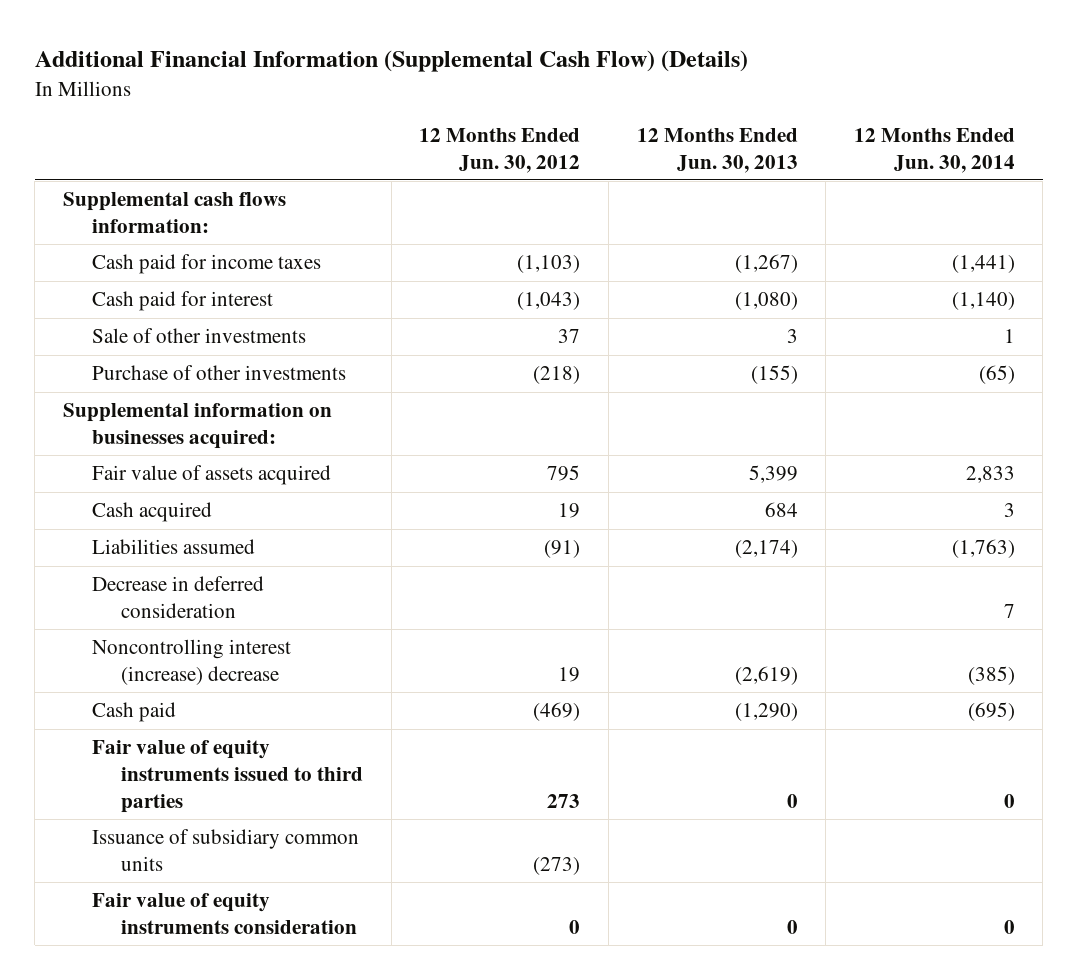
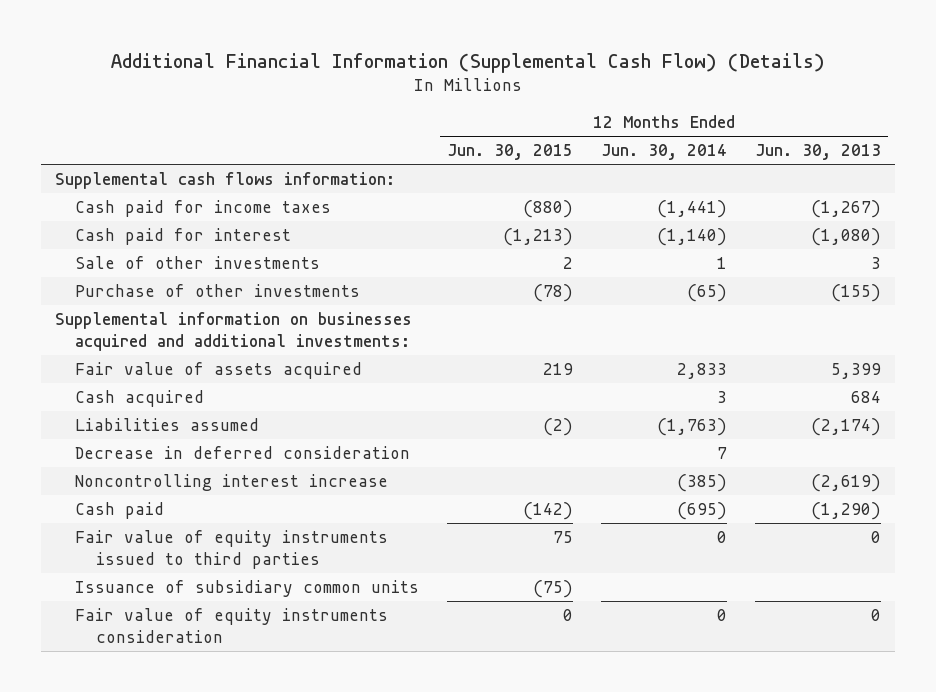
[419,127,581,173] 12 Months Ended Jun. 30, 2012 -> none
none -> [447,144,574,161] Jun. 30, 2015
[62,403,332,449] Supplemental information on businesses acquired: -> [54,312,412,352] Supplemental information on businesses acquired and additional investments:
[91,639,291,685] Noncontrolling interest (increase) decrease -> [75,474,389,492] Noncontrolling interest increase

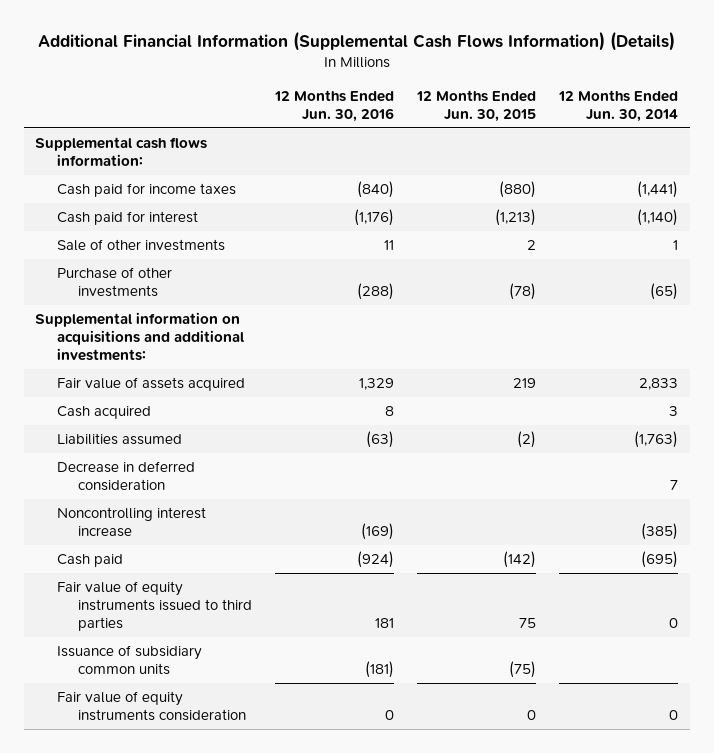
[111,52,826,73] Additional Financial Information (Supplemental Cash Flow) (Details) -> [37,31,675,52] Additional Financial Information (Supplemental Cash Flows Information) (Details)
[755,144,882,161] Jun. 30, 2013 -> none
none -> [273,90,394,123] 12 Months Ended Jun. 30, 2016
[54,312,412,352] Supplemental information on businesses acquired and additional investments: -> [35,312,244,361] Supplemental information on acquisitions and additional investments:

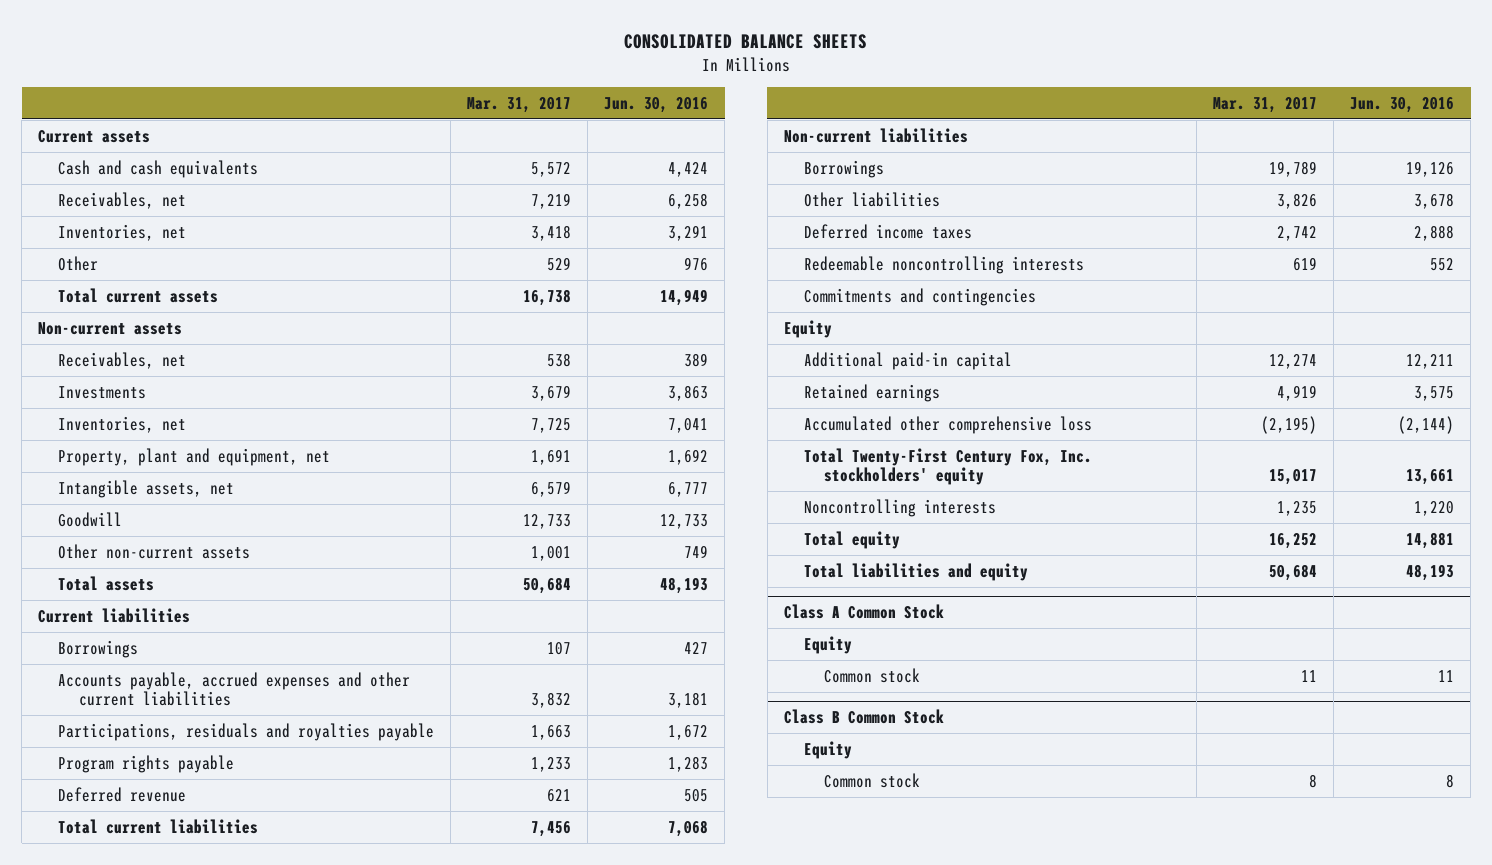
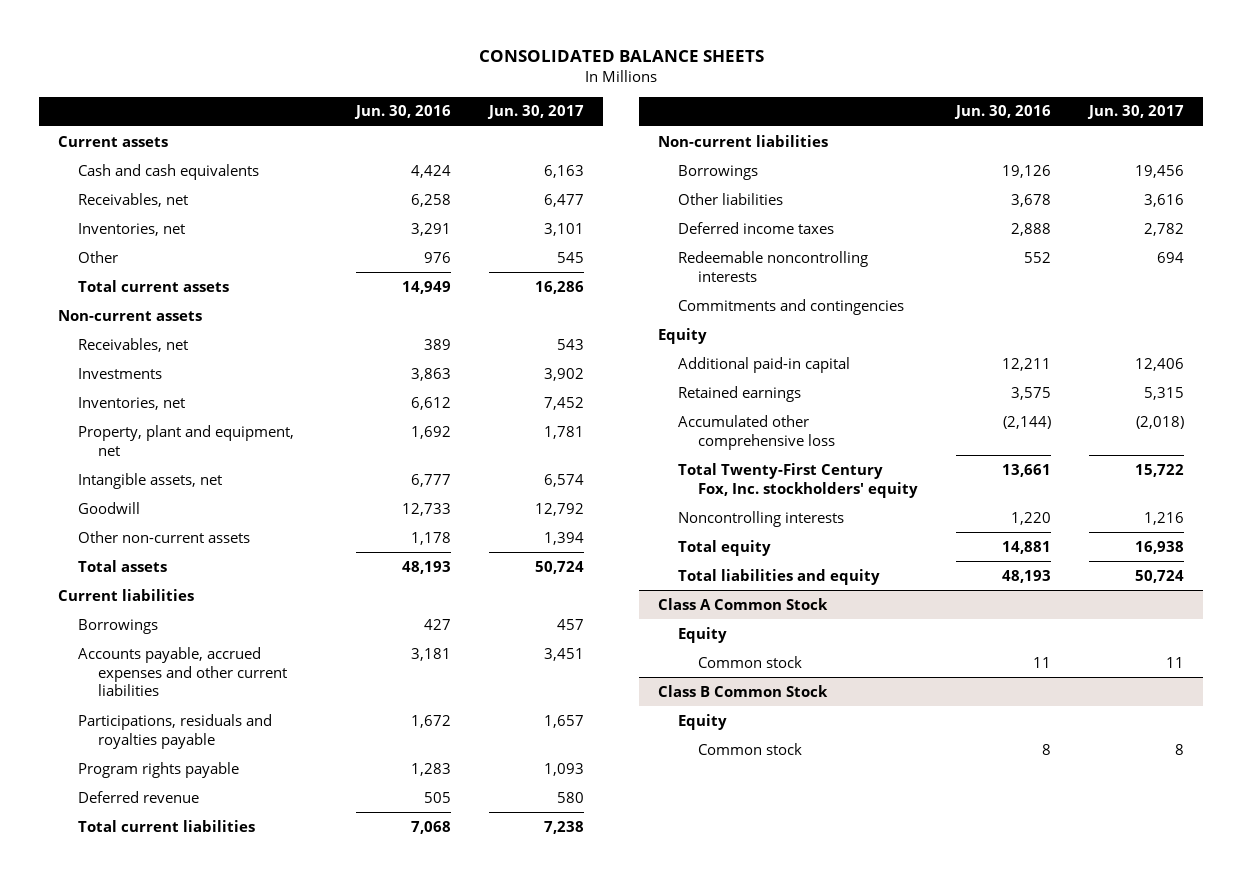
[467,97,572,114] Mar. 31, 2017 -> none
none -> [486,105,584,120] Jun. 30, 2017
[668,417,709,433] 7,041 -> [410,396,451,410] 6,612
[684,544,709,558] 749 -> [410,531,451,545] 1,178

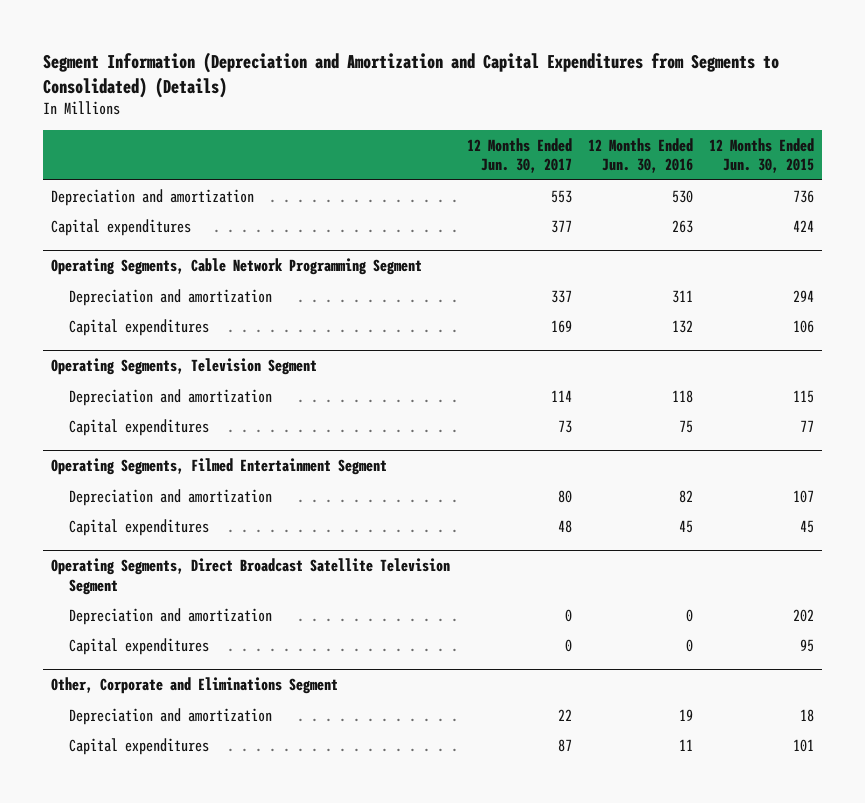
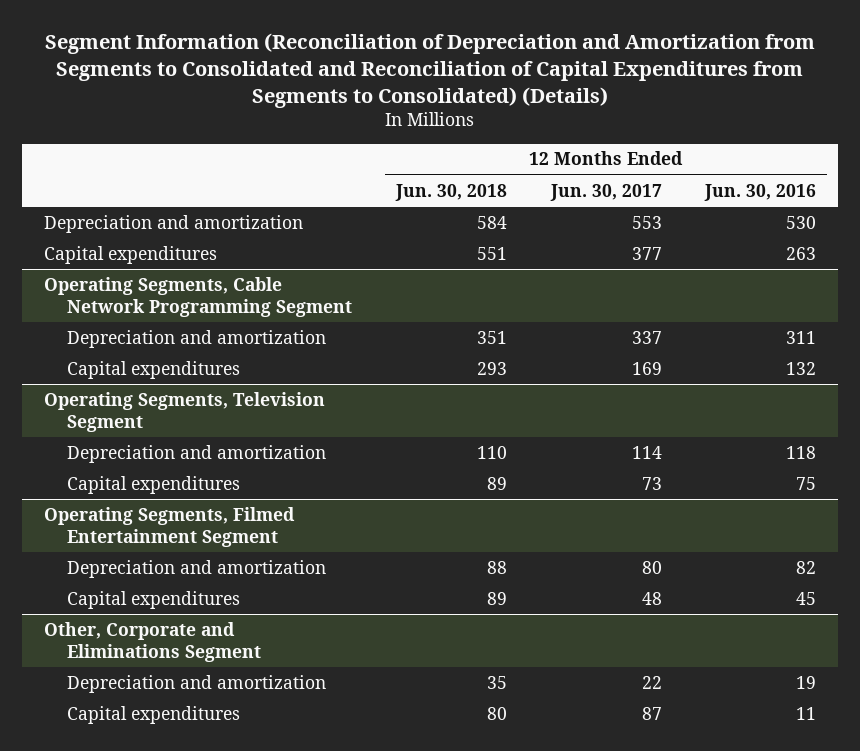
[43,51,780,98] Segment Information (Depreciation and Amortization and Capital Expenditures from Segments to Consolidated) (Details) -> [45,32,816,108] Segment Information (Reconciliation of Depreciation and Amortization from Segments to Consolidated and Reconciliation of Capital Expenditures from Segments to Consolidated) (Details)
[709,137,815,174] 12 Months Ended Jun. 30, 2015 -> none
none -> [394,183,507,201] Jun. 30, 2018
[51,558,451,595] Operating Segments, Direct Broadcast Satellite Television Segment -> none
[68,607,272,625] Depreciation and amortization -> none
[68,637,209,655] Capital expenditures -> none

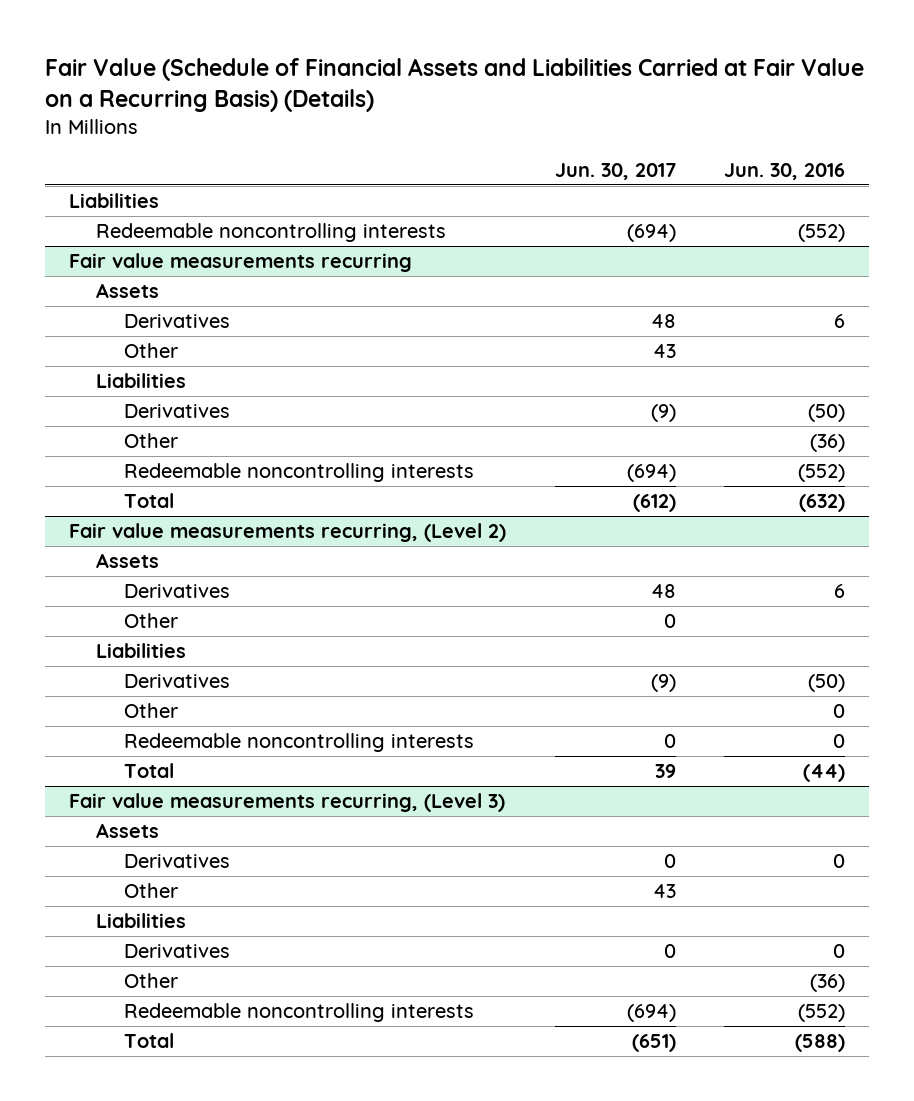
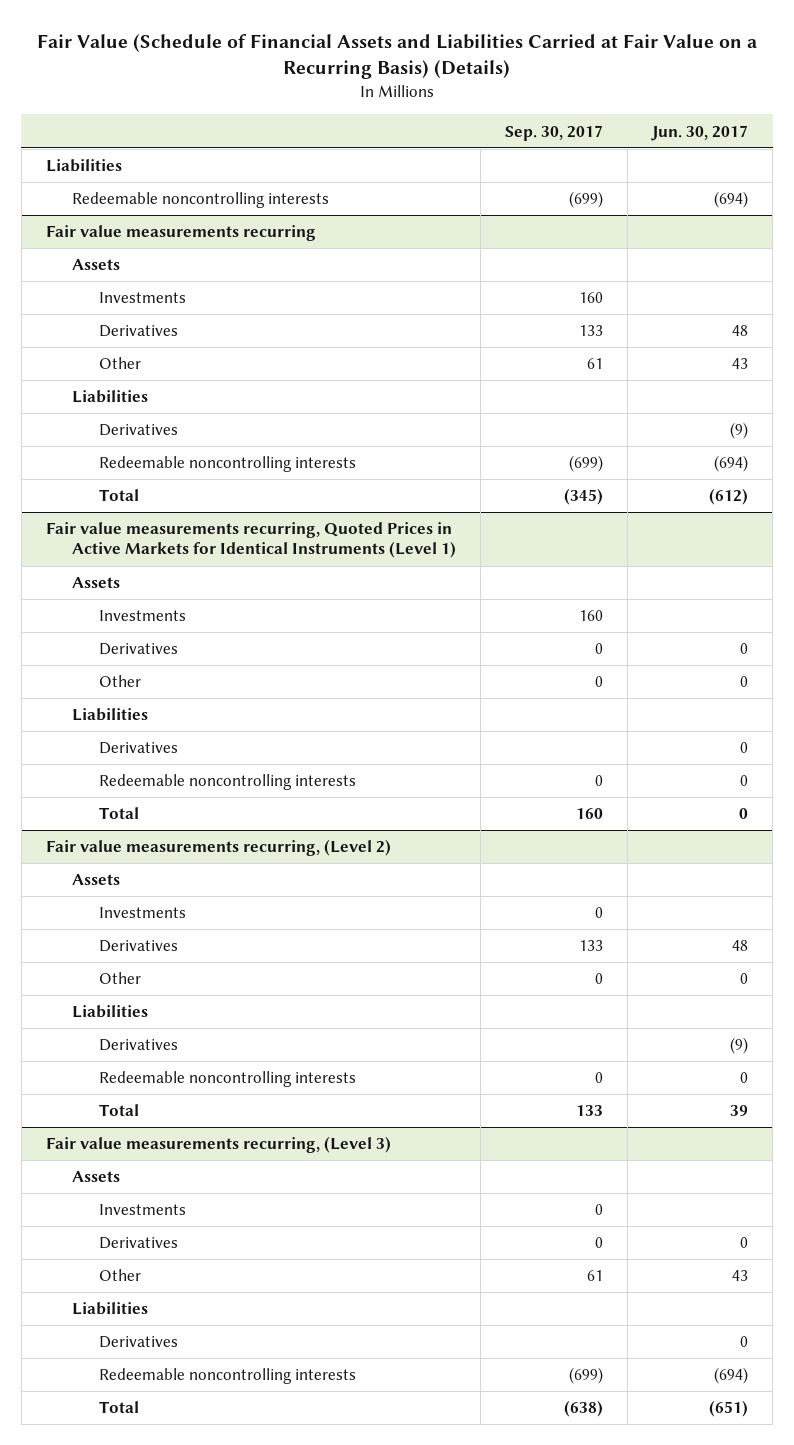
[723,162,845,180] Jun. 30, 2016 -> none
none -> [505,124,604,141] Sep. 30, 2017
none -> [98,292,186,304] Investments
[123,433,178,449] Other -> none
none -> [46,522,457,559] Fair value measurements recurring, Quoted Prices in Active Markets for Identical Instruments (Level 1)
none -> [72,577,121,589] Assets
none -> [98,610,186,622] Investments
none -> [98,643,178,656] Derivatives
none -> [98,675,141,688] Other
none -> [72,708,149,722] Liabilities
none -> [98,742,178,755] Derivatives
none -> [98,774,356,791] Redeemable noncontrolling interests
none -> [98,807,139,820] Total
none -> [98,907,186,919] Investments
[123,703,178,719] Other -> none
none -> [98,1204,186,1216] Investments
[123,973,178,989] Other -> none

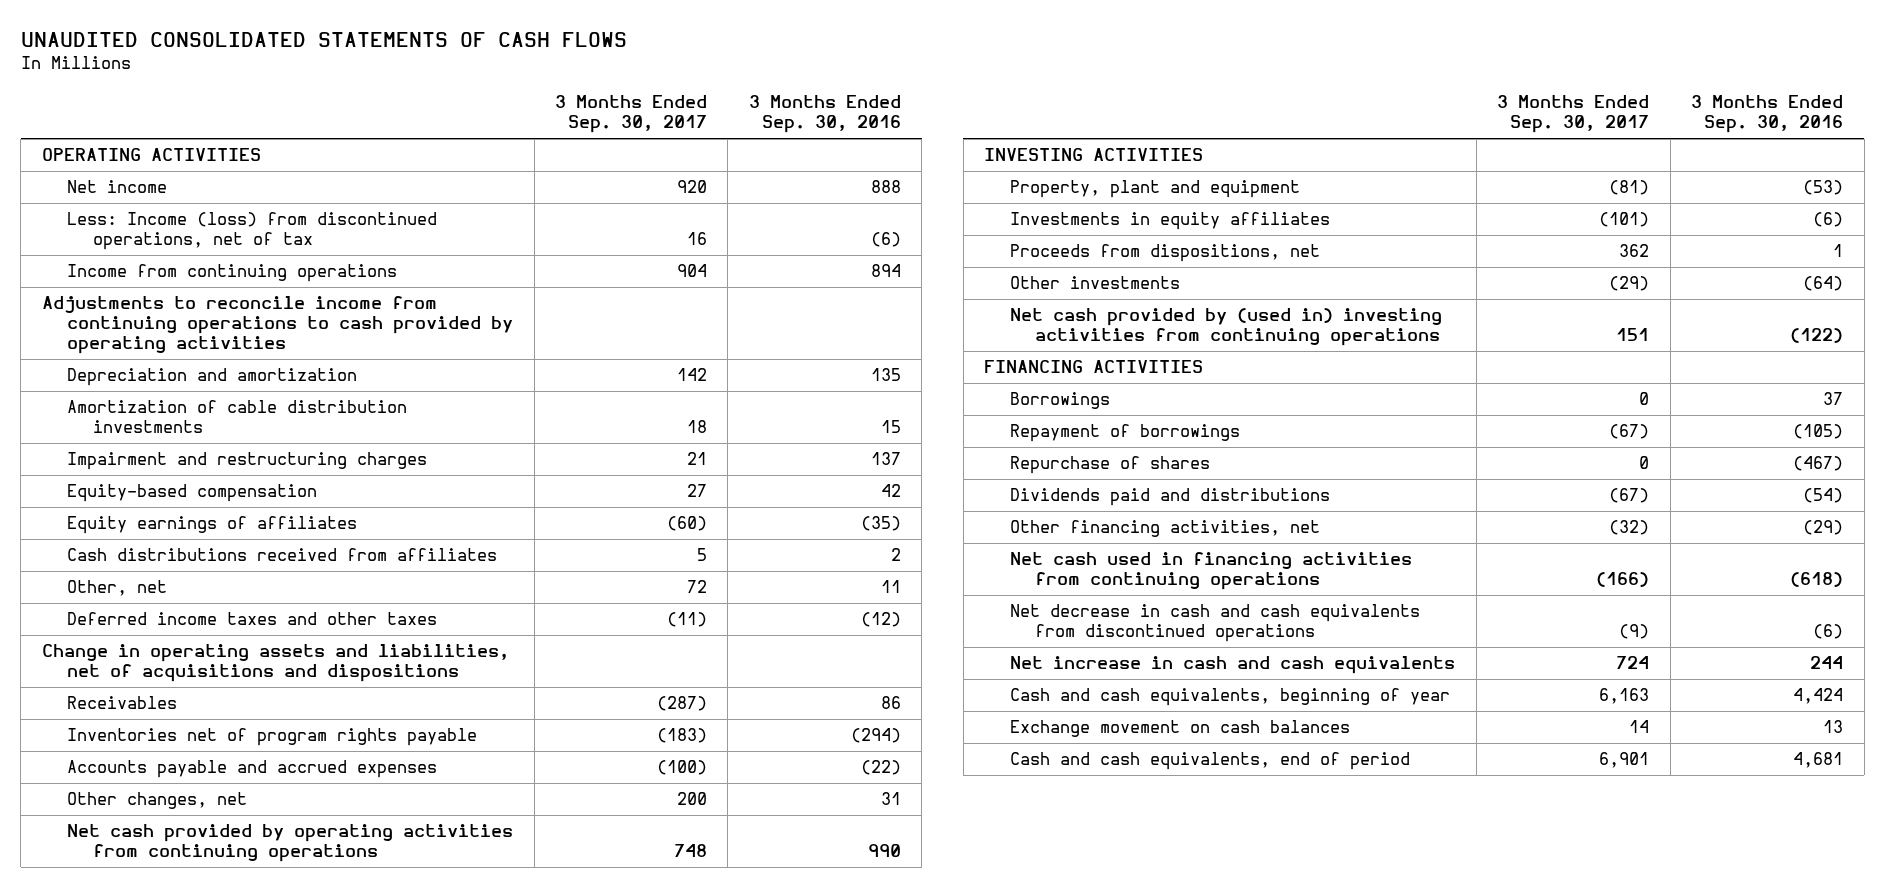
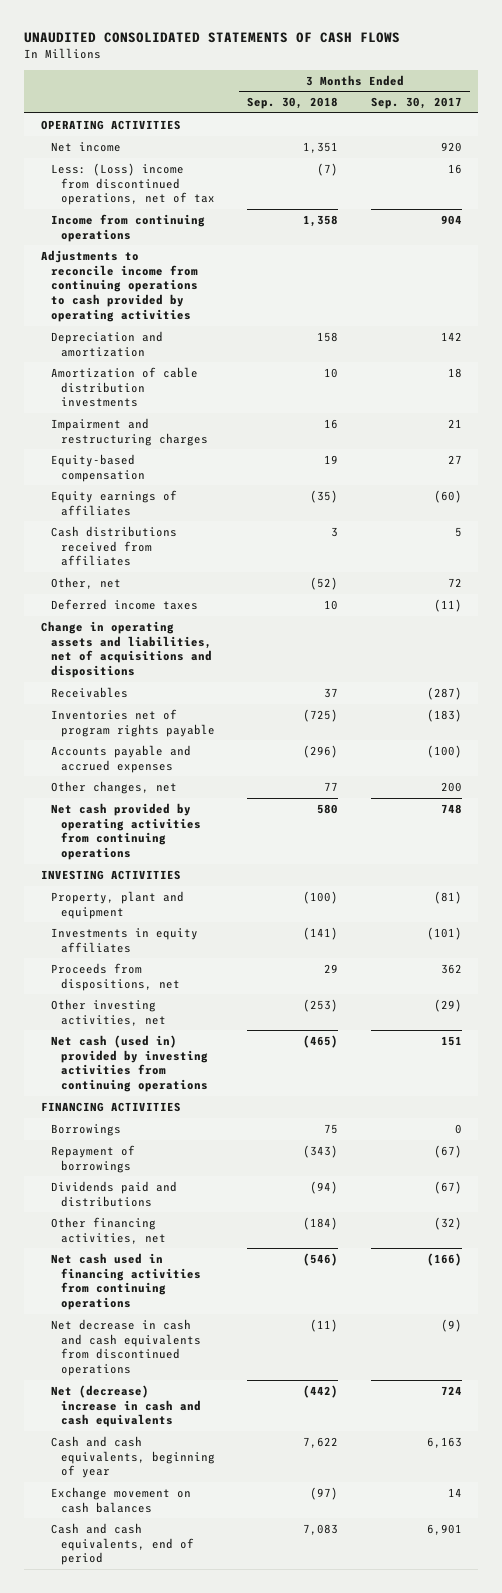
[748,95,901,134] 3 Months Ended Sep. 30, 2016 -> none
none -> [247,97,339,110] Sep. 30, 2018
[67,212,438,251] Less: Income (loss) from discontinued operations, net of tax -> [50,162,215,206] Less: (Loss) income from discontinued operations, net of tax
[67,612,438,626] Deferred income taxes and other taxes -> [50,598,198,610] Deferred income taxes
[1009,276,1180,290] Other investments -> [50,998,166,1026] Other investing activities, net
[1009,308,1442,347] Net cash provided by (used in) investing activities from continuing operations -> [50,1034,208,1093] Net cash (used in) provided by investing activities from continuing operations
[1009,456,1210,475] Repurchase of shares -> none
[1009,656,1455,675] Net increase in cash and cash equivalents -> [50,1384,201,1428] Net (decrease) increase in cash and cash equivalents

